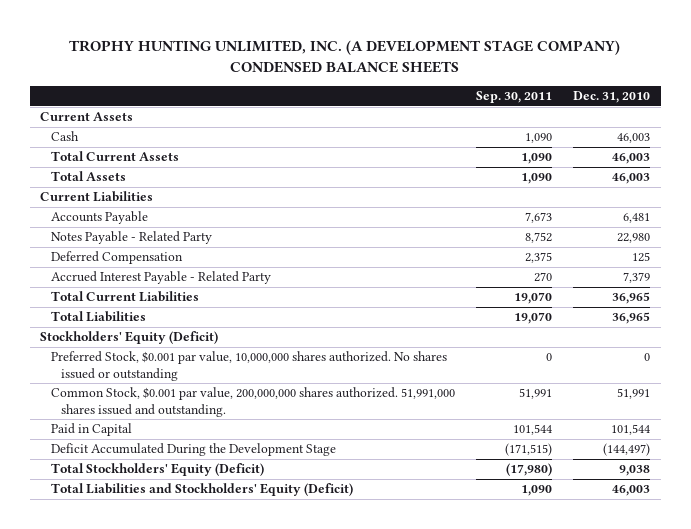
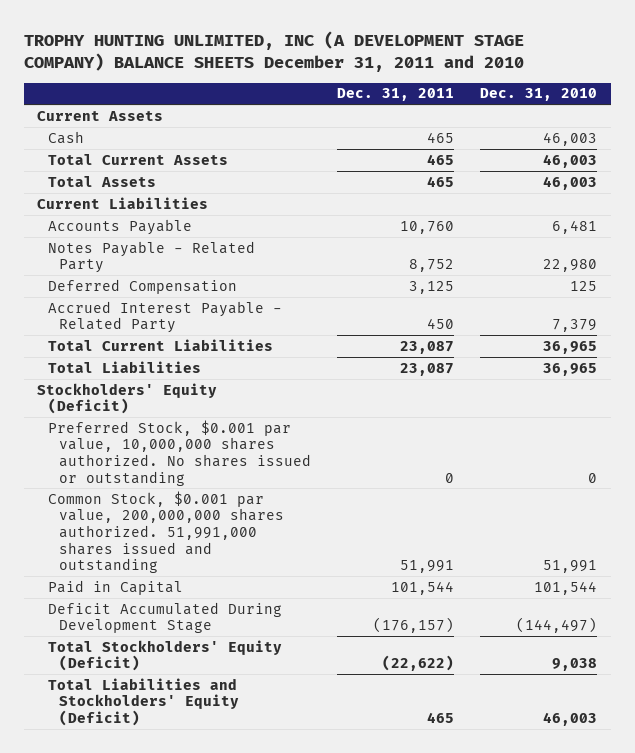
[69,39,621,74] TROPHY HUNTING UNLIMITED, INC. (A DEVELOPMENT STAGE COMPANY) CONDENSED BALANCE SHEETS -> [24,31,525,73] TROPHY HUNTING UNLIMITED, INC (A DEVELOPMENT STAGE COMPANY) BALANCE SHEETS December 31, 2011 and 2010
[475,91,552,104] Sep. 30, 2011 -> none
none -> [337,88,455,102] Dec. 31, 2011
[50,387,455,417] Common Stock, $0.001 par value, 200,000,000 shares authorized. 51,991,000 shares issued and outstanding. -> [48,490,284,574] Common Stock, $0.001 par value, 200,000,000 shares authorized. 51,991,000 shares issued and outstanding
[50,443,336,457] Deficit Accumulated During the Development Stage -> [48,601,283,634] Deficit Accumulated During Development Stage

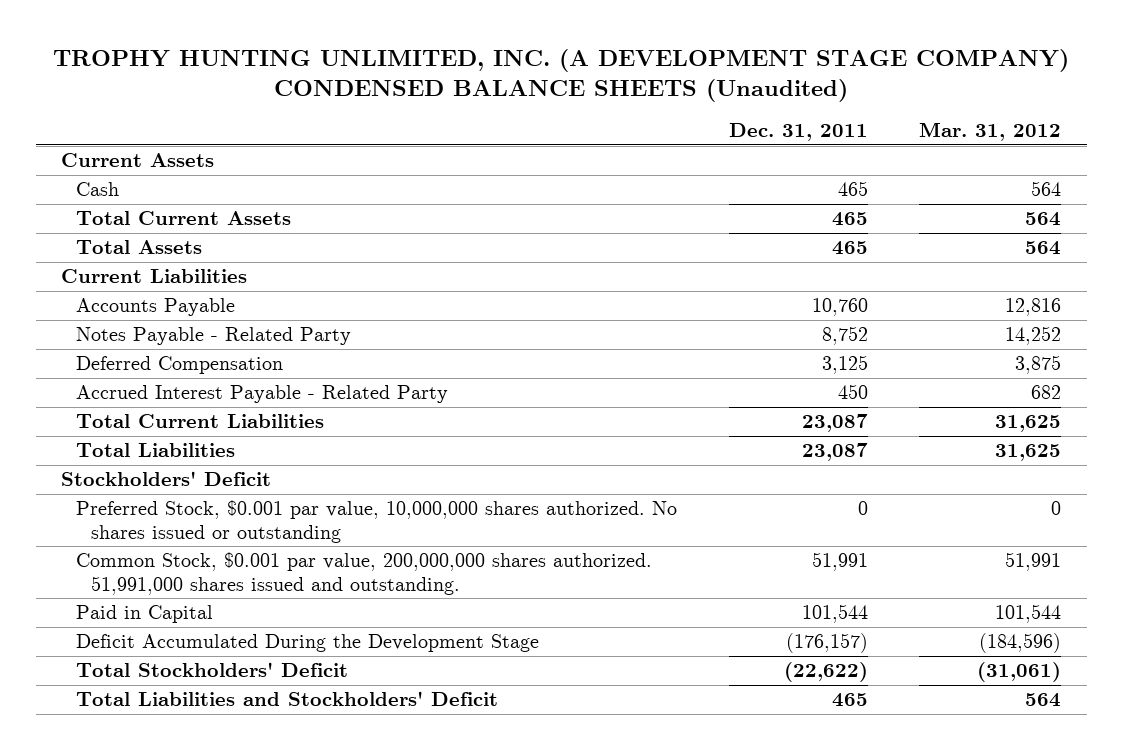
[24,31,525,73] TROPHY HUNTING UNLIMITED, INC (A DEVELOPMENT STAGE COMPANY) BALANCE SHEETS December 31, 2011 and 2010 -> [53,48,1070,103] TROPHY HUNTING UNLIMITED, INC. (A DEVELOPMENT STAGE COMPANY) CONDENSED BALANCE SHEETS (Unaudited)
[480,88,598,102] Dec. 31, 2010 -> none
none -> [919,122,1062,142] Mar. 31, 2012
[37,382,218,415] Stockholders' Equity (Deficit) -> [61,471,272,487] Stockholders' Deficit
[48,490,284,574] Common Stock, $0.001 par value, 200,000,000 shares authorized. 51,991,000 shares issued and outstanding -> [76,552,653,595] Common Stock, $0.001 par value, 200,000,000 shares authorized. 51,991,000 shares issued and outstanding.
[48,601,283,634] Deficit Accumulated During Development Stage -> [76,634,540,653] Deficit Accumulated During the Development Stage
[48,639,283,672] Total Stockholders' Equity (Deficit) -> [76,662,349,678] Total Stockholders' Deficit
[48,677,239,726] Total Liabilities and Stockholders' Equity (Deficit) -> [76,691,499,707] Total Liabilities and Stockholders' Deficit

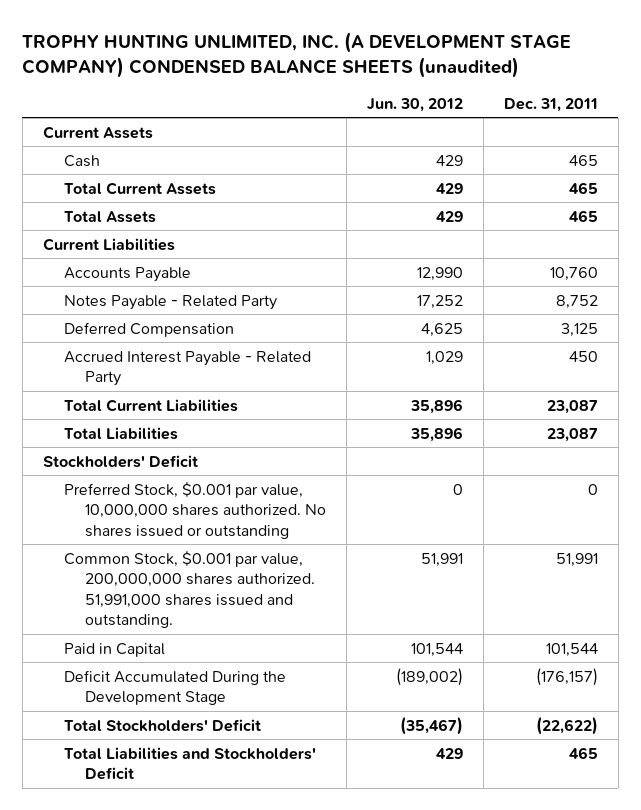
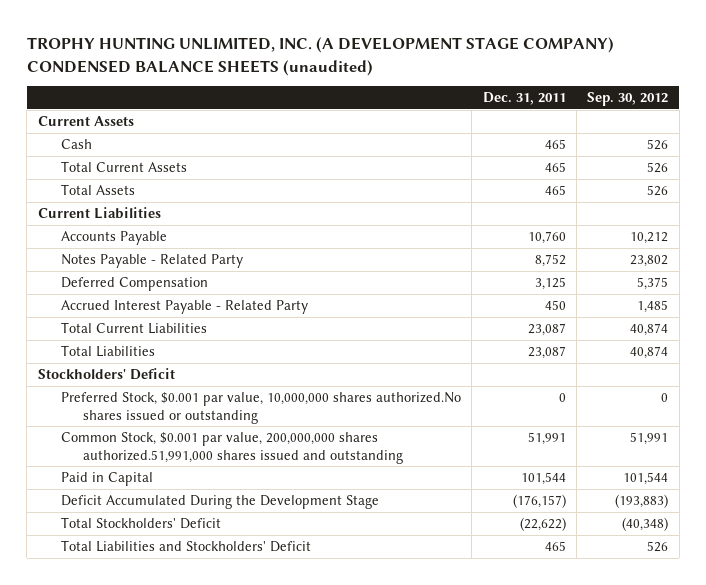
[367,97,464,112] Jun. 30, 2012 -> none
none -> [587,92,669,107] Sep. 30, 2012
[64,481,327,539] Preferred Stock, $0.001 par value, 10,000,000 shares authorized. No shares issued or outstanding -> [60,392,461,424] Preferred Stock, $0.001 par value, 10,000,000 shares authorized.No shares issued or outstanding
[64,550,316,629] Common Stock, $0.001 par value, 200,000,000 shares authorized. 51,991,000 shares issued and outstanding. -> [60,432,404,464] Common Stock, $0.001 par value, 200,000,000 shares authorized.51,991,000 shares issued and outstanding

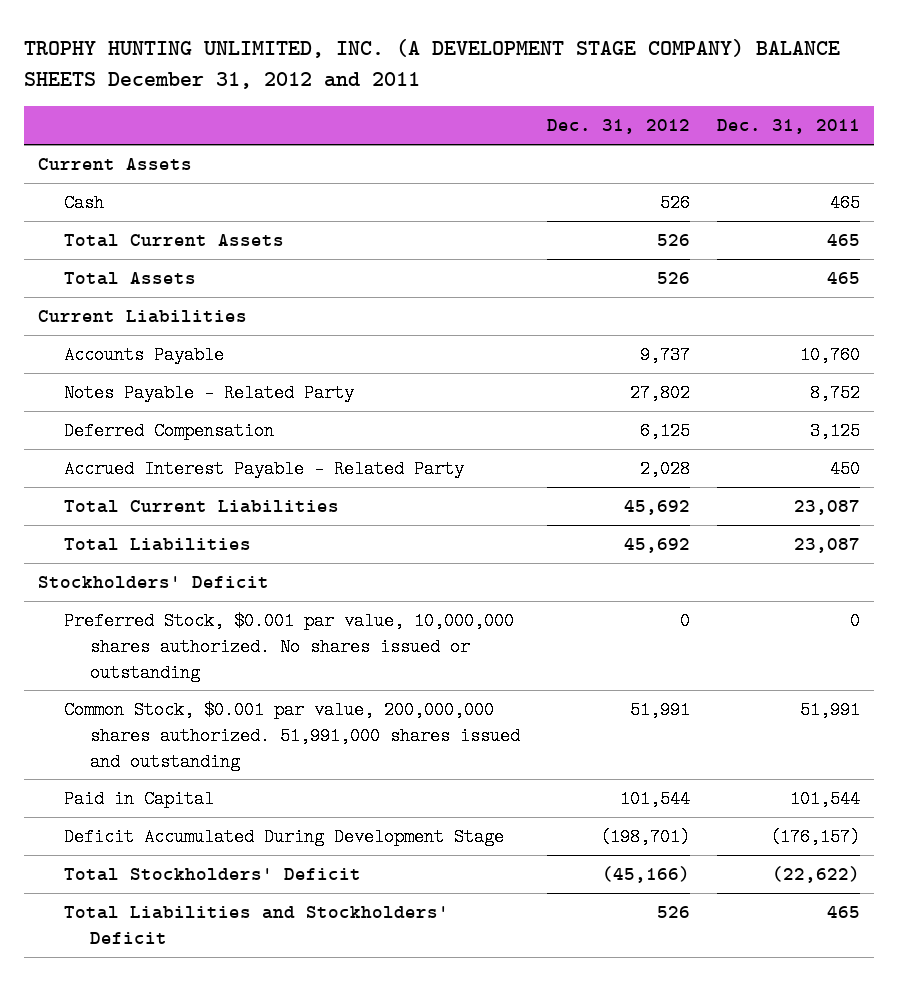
[26,37,614,76] TROPHY HUNTING UNLIMITED, INC. (A DEVELOPMENT STAGE COMPANY) CONDENSED BALANCE SHEETS (unaudited) -> [23,39,840,90] TROPHY HUNTING UNLIMITED, INC. (A DEVELOPMENT STAGE COMPANY) BALANCE SHEETS December 31, 2012 and 2011
[587,92,669,107] Sep. 30, 2012 -> none
none -> [547,119,691,135] Dec. 31, 2012
[60,392,461,424] Preferred Stock, $0.001 par value, 10,000,000 shares authorized.No shares issued or outstanding -> [63,612,514,682] Preferred Stock, $0.001 par value, 10,000,000 shares authorized. No shares issued or outstanding
[60,432,404,464] Common Stock, $0.001 par value, 200,000,000 shares authorized.51,991,000 shares issued and outstanding -> [63,701,521,771] Common Stock, $0.001 par value, 200,000,000 shares authorized. 51,991,000 shares issued and outstanding
[60,495,379,510] Deficit Accumulated During the Development Stage -> [63,828,504,847] Deficit Accumulated During Development Stage

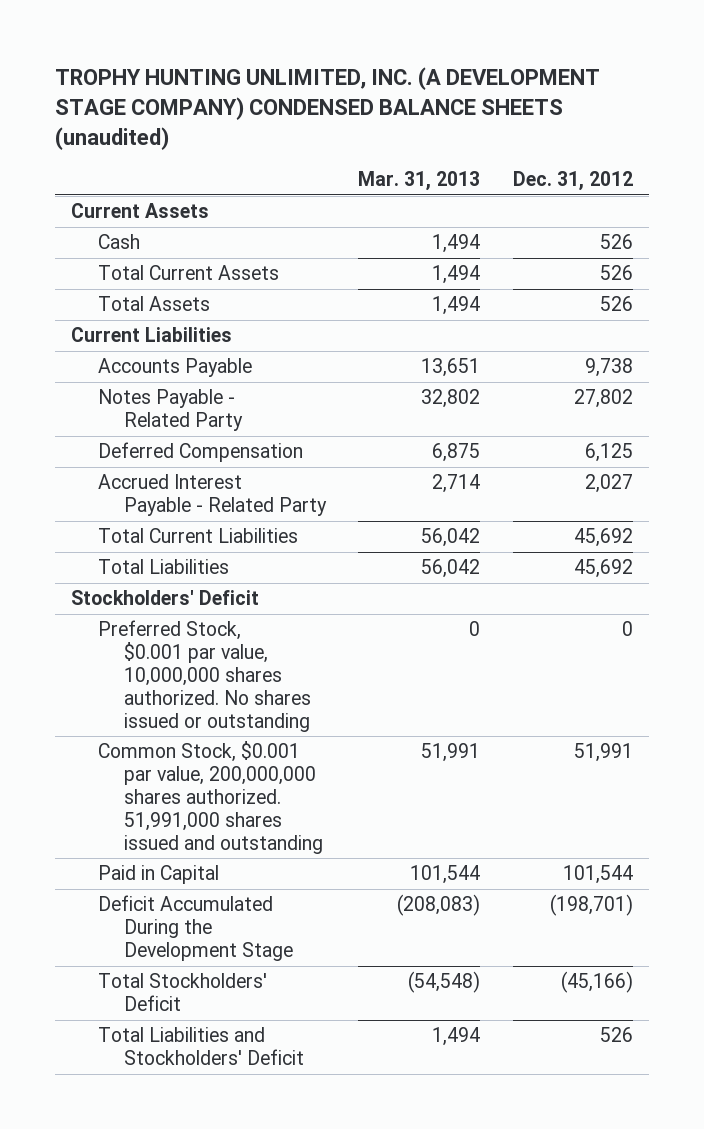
[23,39,840,90] TROPHY HUNTING UNLIMITED, INC. (A DEVELOPMENT STAGE COMPANY) BALANCE SHEETS December 31, 2012 and 2011 -> [55,66,601,150] TROPHY HUNTING UNLIMITED, INC. (A DEVELOPMENT STAGE COMPANY) CONDENSED BALANCE SHEETS (unaudited)
[717,119,861,135] Dec. 31, 2011 -> none
none -> [358,171,481,192] Mar. 31, 2013
[640,346,691,365] 9,737 -> [584,358,633,378] 9,738
[640,460,691,479] 2,028 -> [584,474,633,494] 2,027
[63,828,504,847] Deficit Accumulated During Development Stage -> [97,895,294,961] Deficit Accumulated During the Development Stage

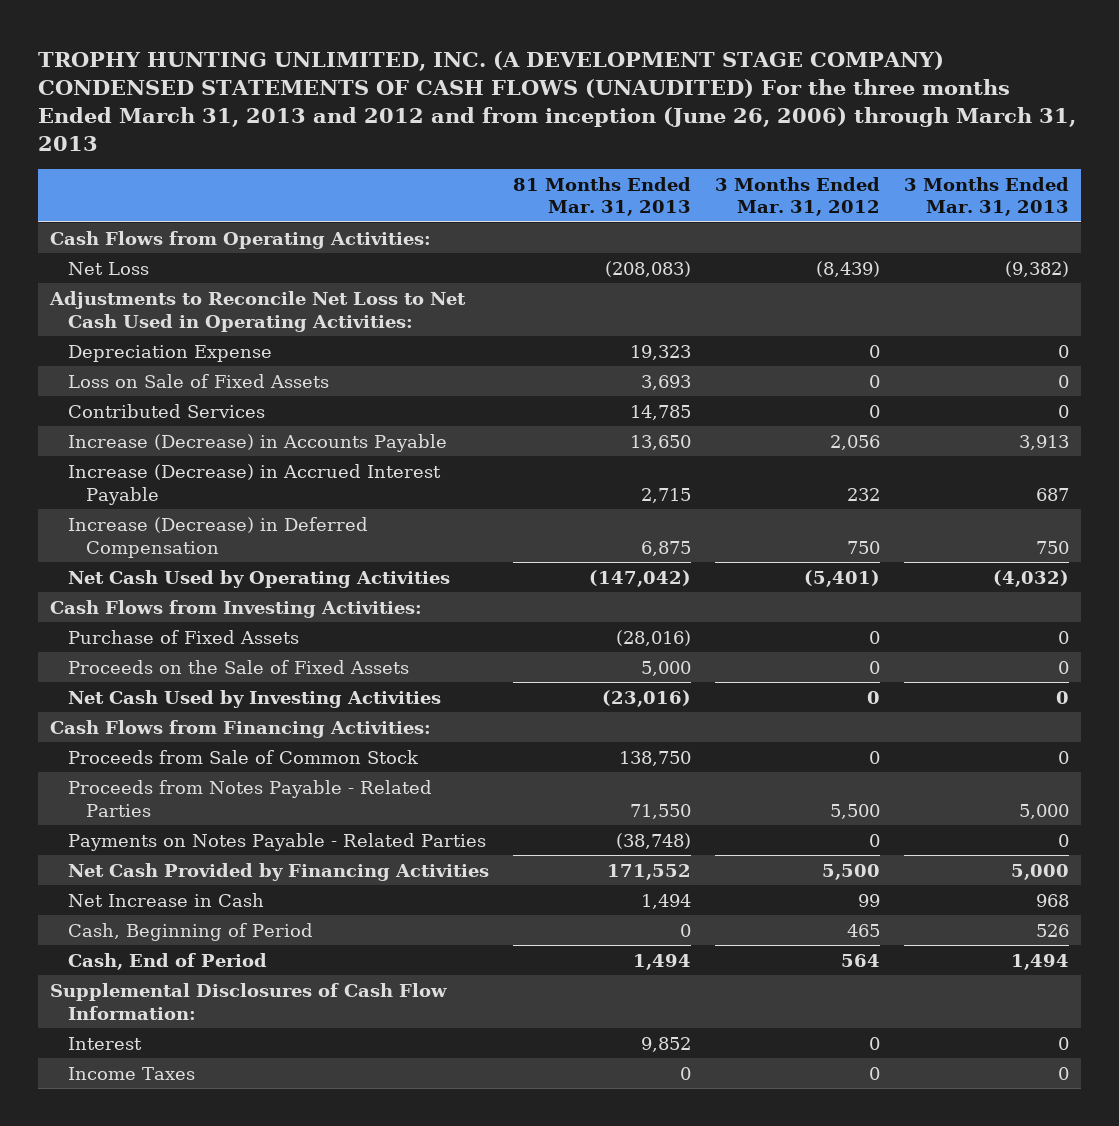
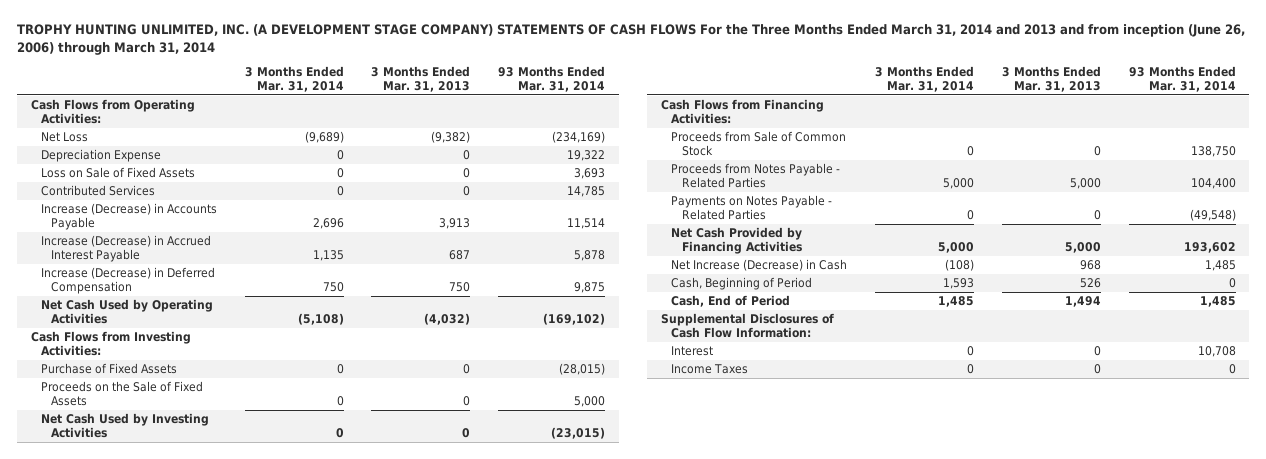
[38,50,1077,151] TROPHY HUNTING UNLIMITED, INC. (A DEVELOPMENT STAGE COMPANY) CONDENSED STATEMENTS OF CASH FLOWS (UNAUDITED) For the three months Ended March 31, 2013 and 2012 and from inception (June 26, 2006) through March 31, 2013 -> [16,24,1245,55] TROPHY HUNTING UNLIMITED, INC. (A DEVELOPMENT STAGE COMPANY) STATEMENTS OF CASH FLOWS For the Three Months Ended March 31, 2014 and 2013 and from inception (June 26, 2006) through March 31, 2014
[513,176,692,217] 81 Months Ended Mar. 31, 2013 -> none
[714,176,880,217] 3 Months Ended Mar. 31, 2012 -> none
none -> [244,66,344,92] 3 Months Ended Mar. 31, 2014
none -> [498,66,606,92] 93 Months Ended Mar. 31, 2014
[49,290,467,332] Adjustments to Reconcile Net Loss to Net Cash Used in Operating Activities: -> none
[68,892,265,907] Net Increase in Cash -> [671,259,848,272] Net Increase (Decrease) in Cash

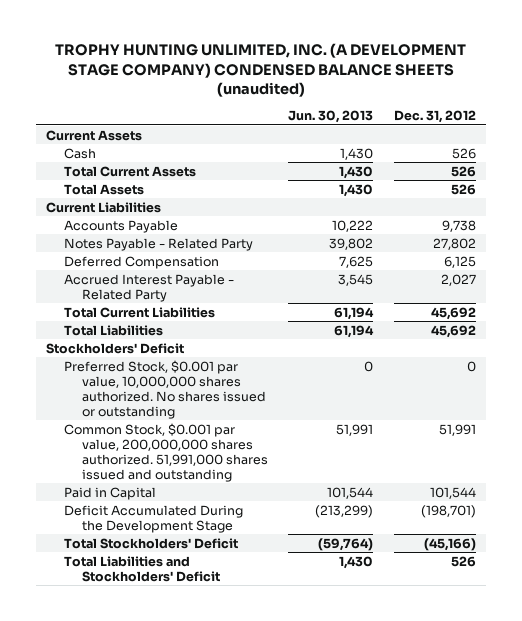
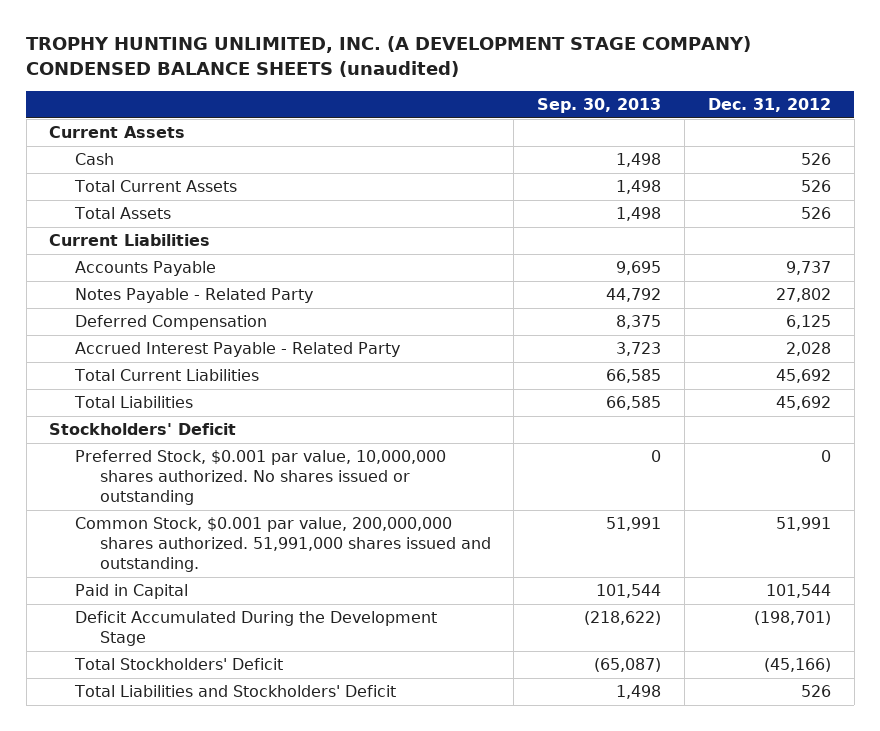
[288,110,374,124] Jun. 30, 2013 -> none
none -> [537,97,662,113] Sep. 30, 2013
[441,219,476,232] 9,738 -> [785,261,831,276] 9,737
[440,273,476,286] 2,027 -> [785,342,831,357] 2,028
[64,422,269,482] Common Stock, $0.001 par value, 200,000,000 shares authorized. 51,991,000 shares issued and outstanding -> [74,517,491,572] Common Stock, $0.001 par value, 200,000,000 shares authorized. 51,991,000 shares issued and outstanding.

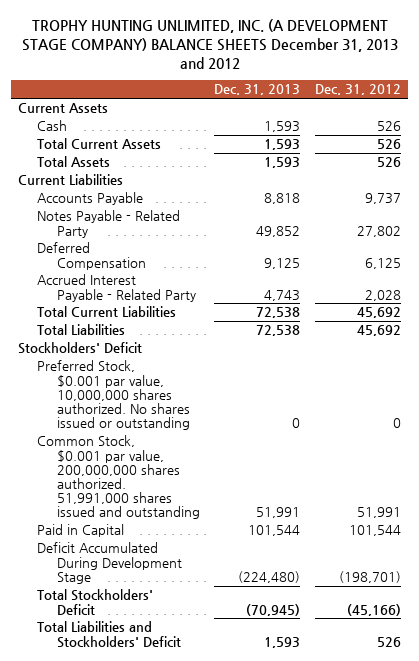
[26,36,752,77] TROPHY HUNTING UNLIMITED, INC. (A DEVELOPMENT STAGE COMPANY) CONDENSED BALANCE SHEETS (unaudited) -> [21,18,398,69] TROPHY HUNTING UNLIMITED, INC. (A DEVELOPMENT STAGE COMPANY) BALANCE SHEETS December 31, 2013 and 2012
[537,97,662,113] Sep. 30, 2013 -> none
none -> [214,84,301,96] Dec. 31, 2013
[74,517,491,572] Common Stock, $0.001 par value, 200,000,000 shares authorized. 51,991,000 shares issued and outstanding. -> [37,435,200,520] Common Stock, $0.001 par value, 200,000,000 shares authorized. 51,991,000 shares issued and outstanding
[74,611,437,647] Deficit Accumulated During the Development Stage -> [37,542,182,584] Deficit Accumulated During Development Stage

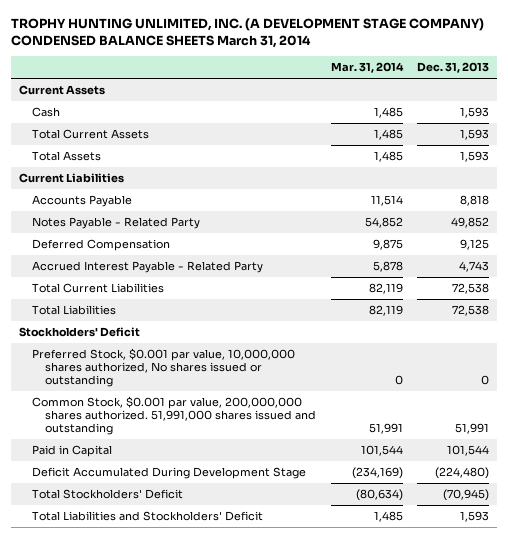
[21,18,398,69] TROPHY HUNTING UNLIMITED, INC. (A DEVELOPMENT STAGE COMPANY) BALANCE SHEETS December 31, 2013 and 2012 -> [11,18,485,49] TROPHY HUNTING UNLIMITED, INC. (A DEVELOPMENT STAGE COMPANY) CONDENSED BALANCE SHEETS March 31, 2014
[315,84,402,96] Dec. 31, 2012 -> none
none -> [330,62,404,74] Mar. 31, 2014
[37,360,190,431] Preferred Stock, $0.001 par value, 10,000,000 shares authorized. No shares issued or outstanding -> [31,347,295,388] Preferred Stock, $0.001 par value, 10,000,000 shares authorized, No shares issued or outstanding

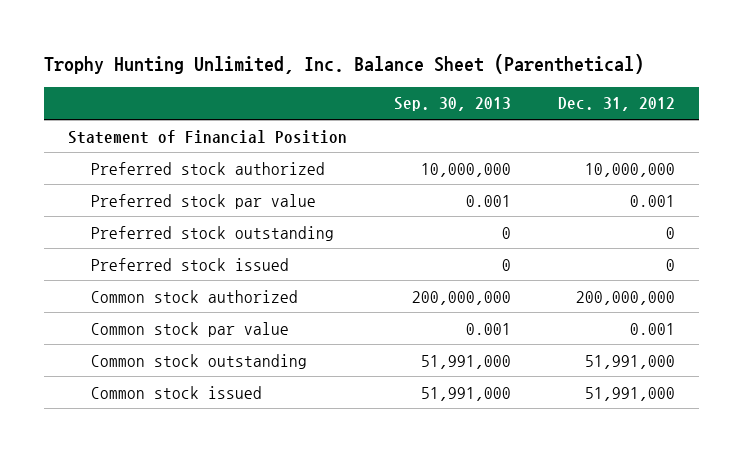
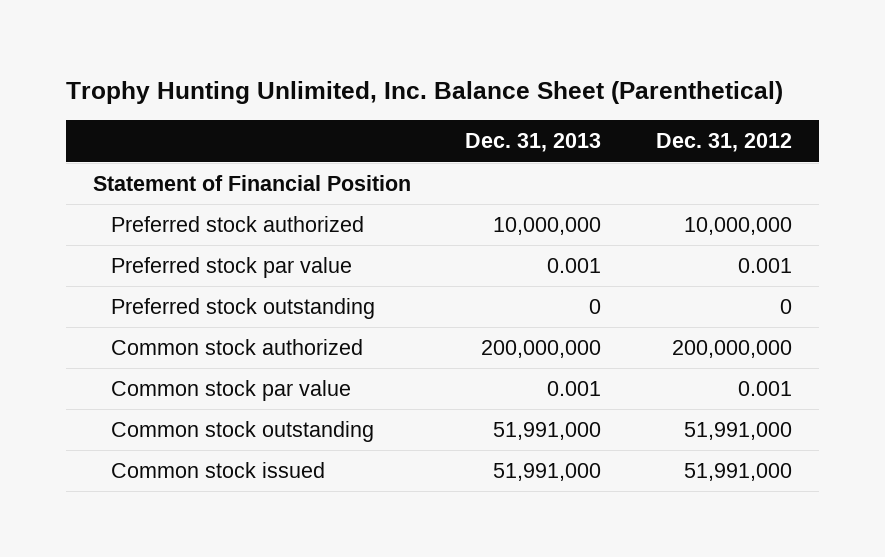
[393,97,511,112] Sep. 30, 2013 -> none
none -> [465,133,602,153] Dec. 31, 2013
[90,257,289,271] Preferred stock issued -> none

